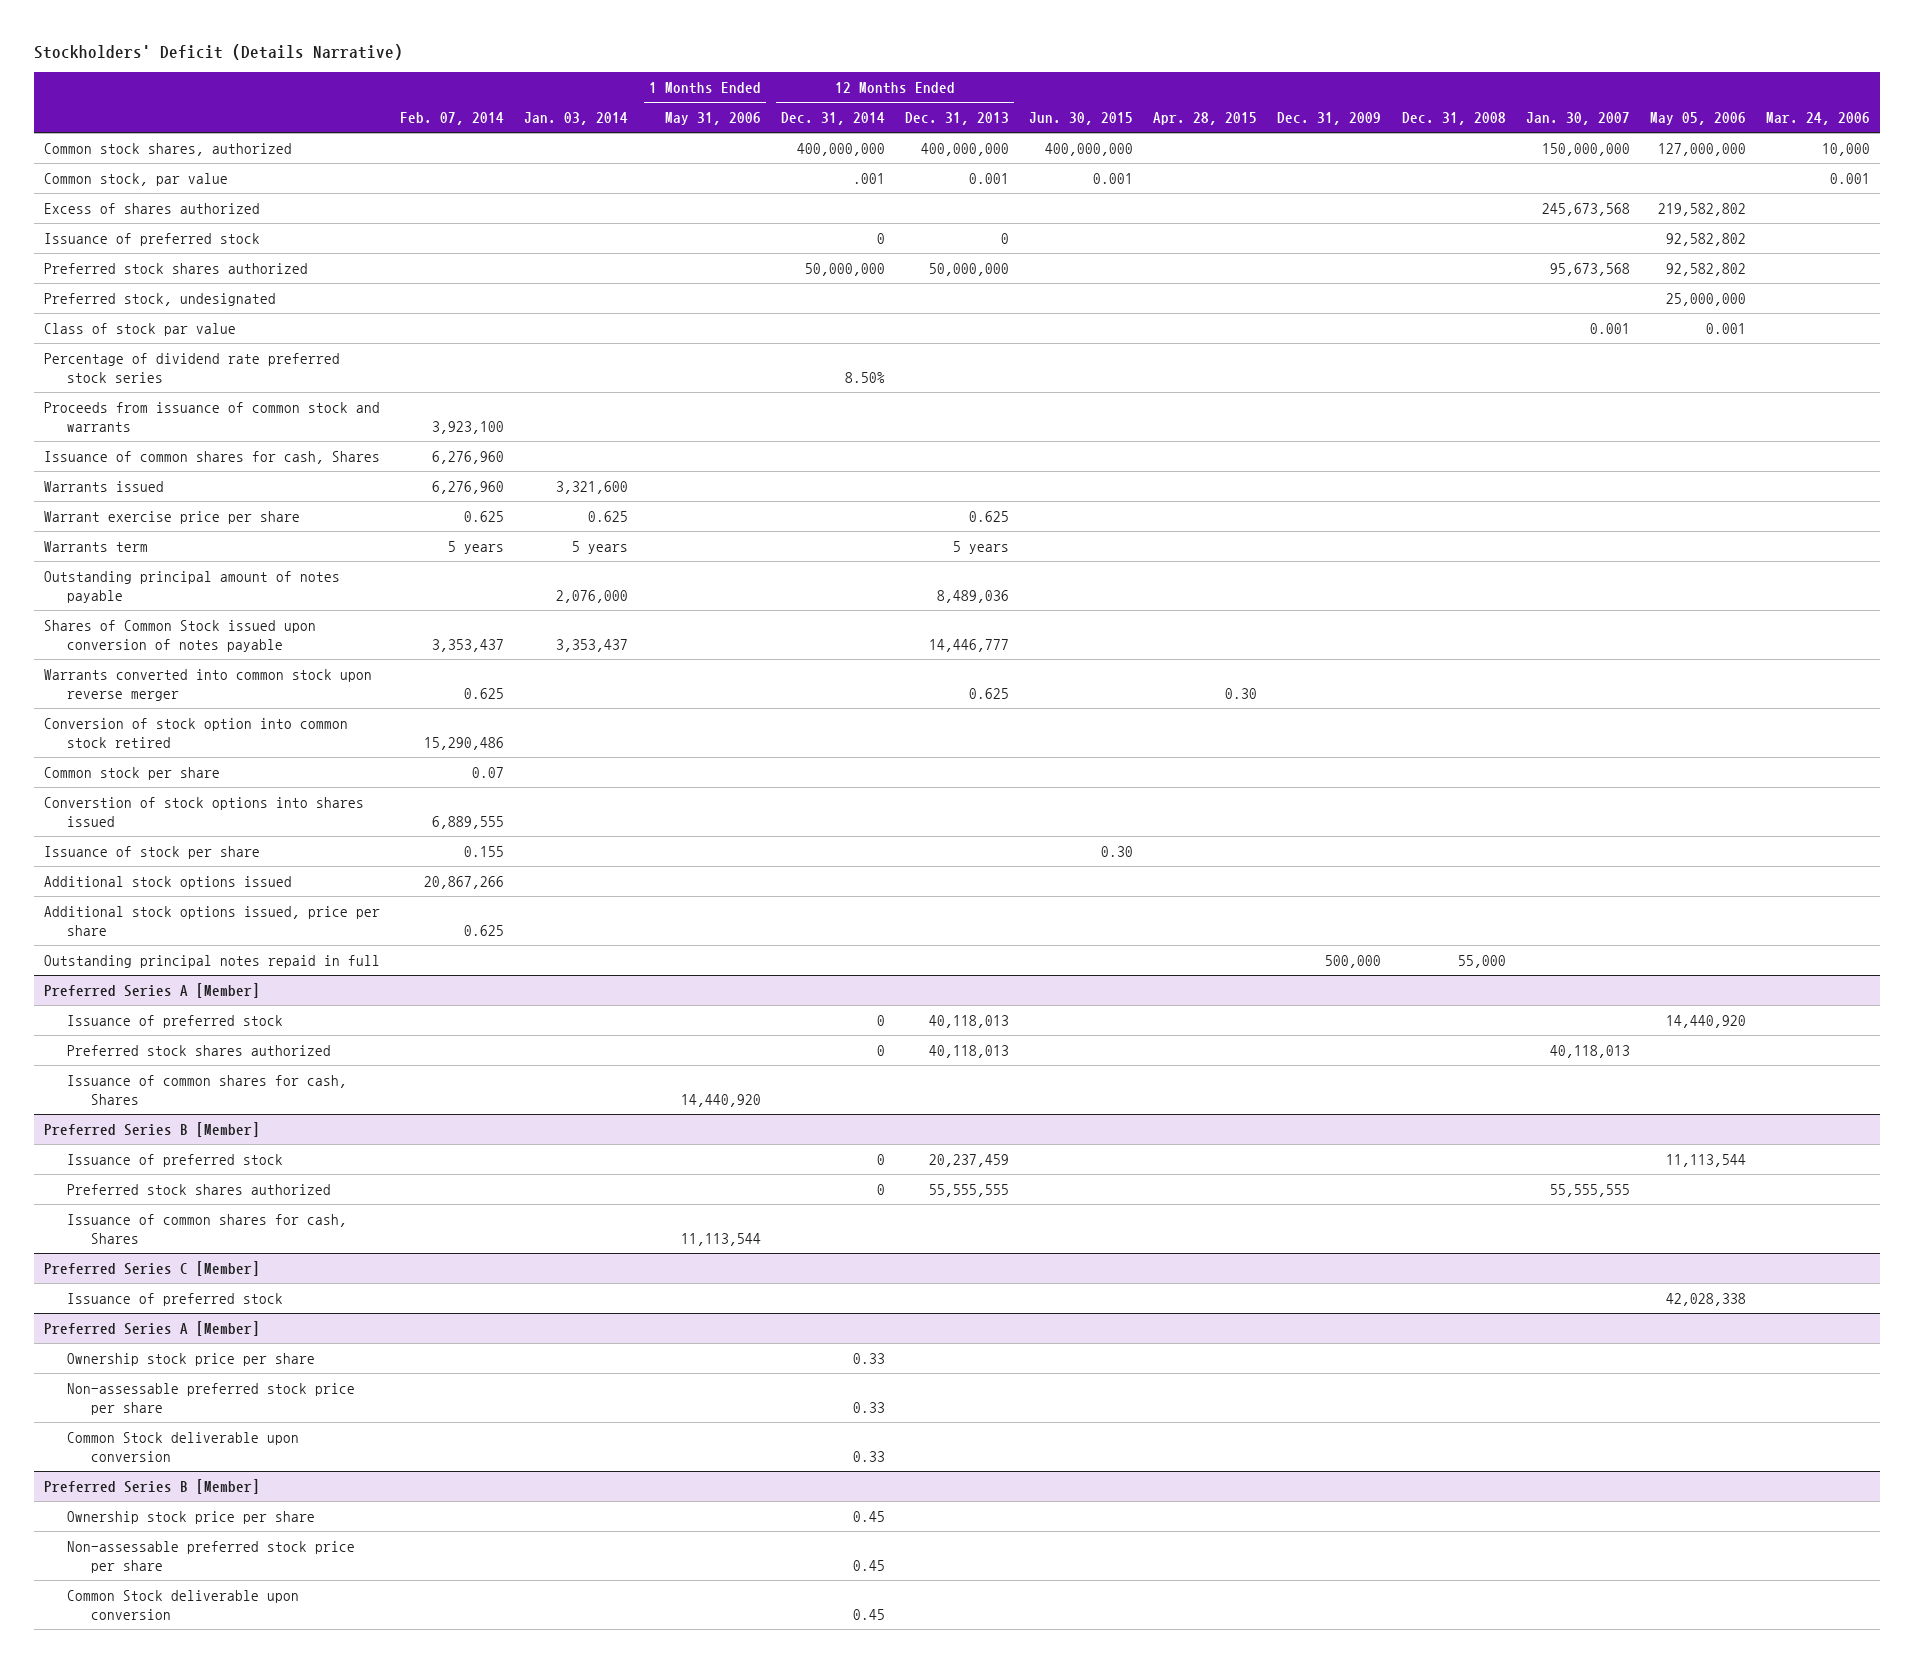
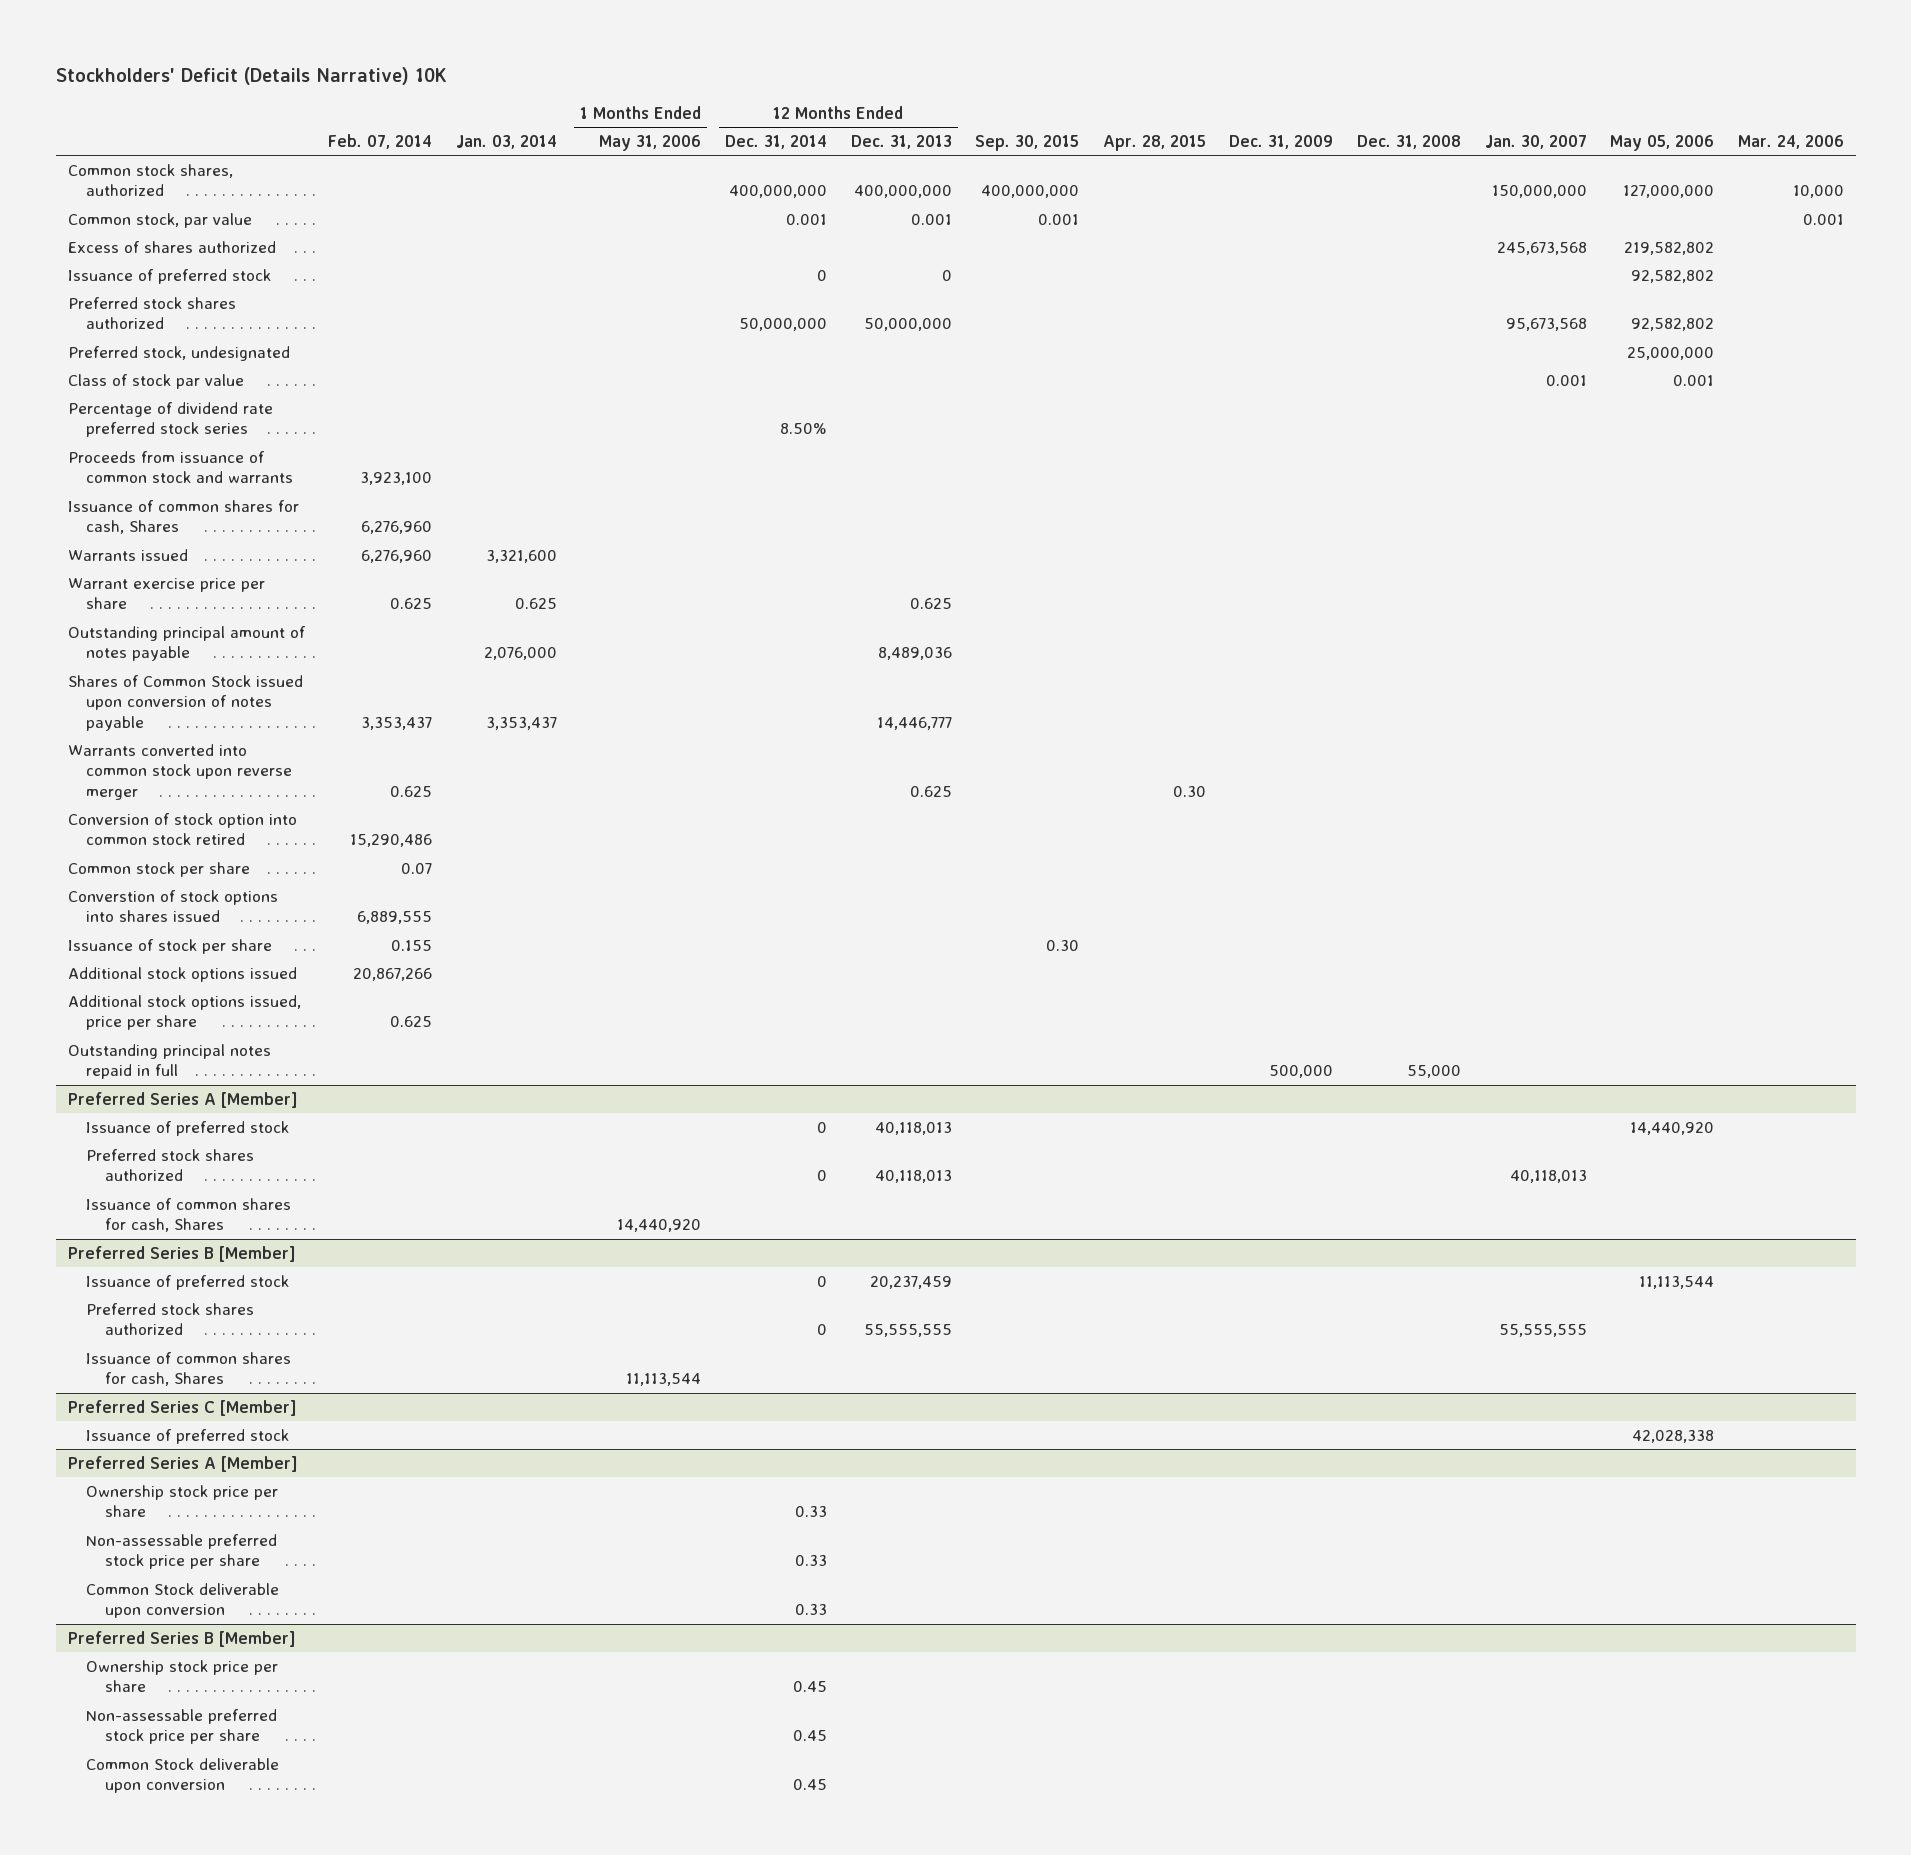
[33,43,403,60] Stockholders' Deficit (Details Narrative) -> [55,67,447,86] Stockholders' Deficit (Details Narrative) 10K
[1029,112,1134,126] Jun. 30, 2015 -> none
none -> [975,135,1080,152] Sep. 30, 2015
[852,172,885,184] .001 -> [785,213,827,225] 0.001
[44,540,149,552] Warrants term -> none

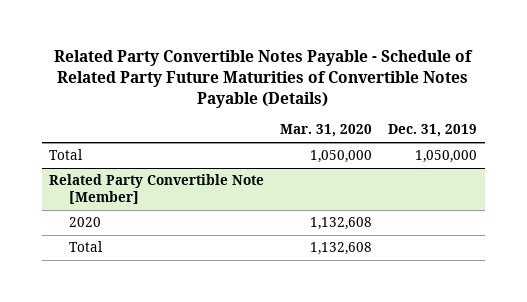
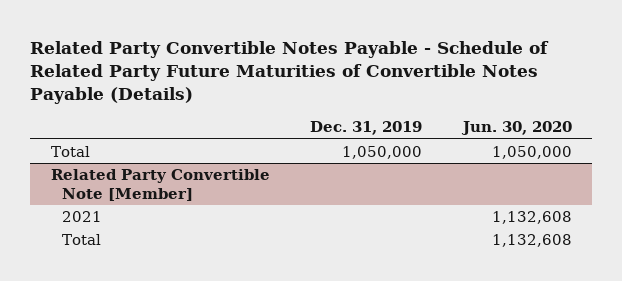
[280,124,373,138] Mar. 31, 2020 -> none
none -> [460,121,572,136] Jun. 30, 2020
[68,217,101,228] 2020 -> [62,211,103,223] 2021

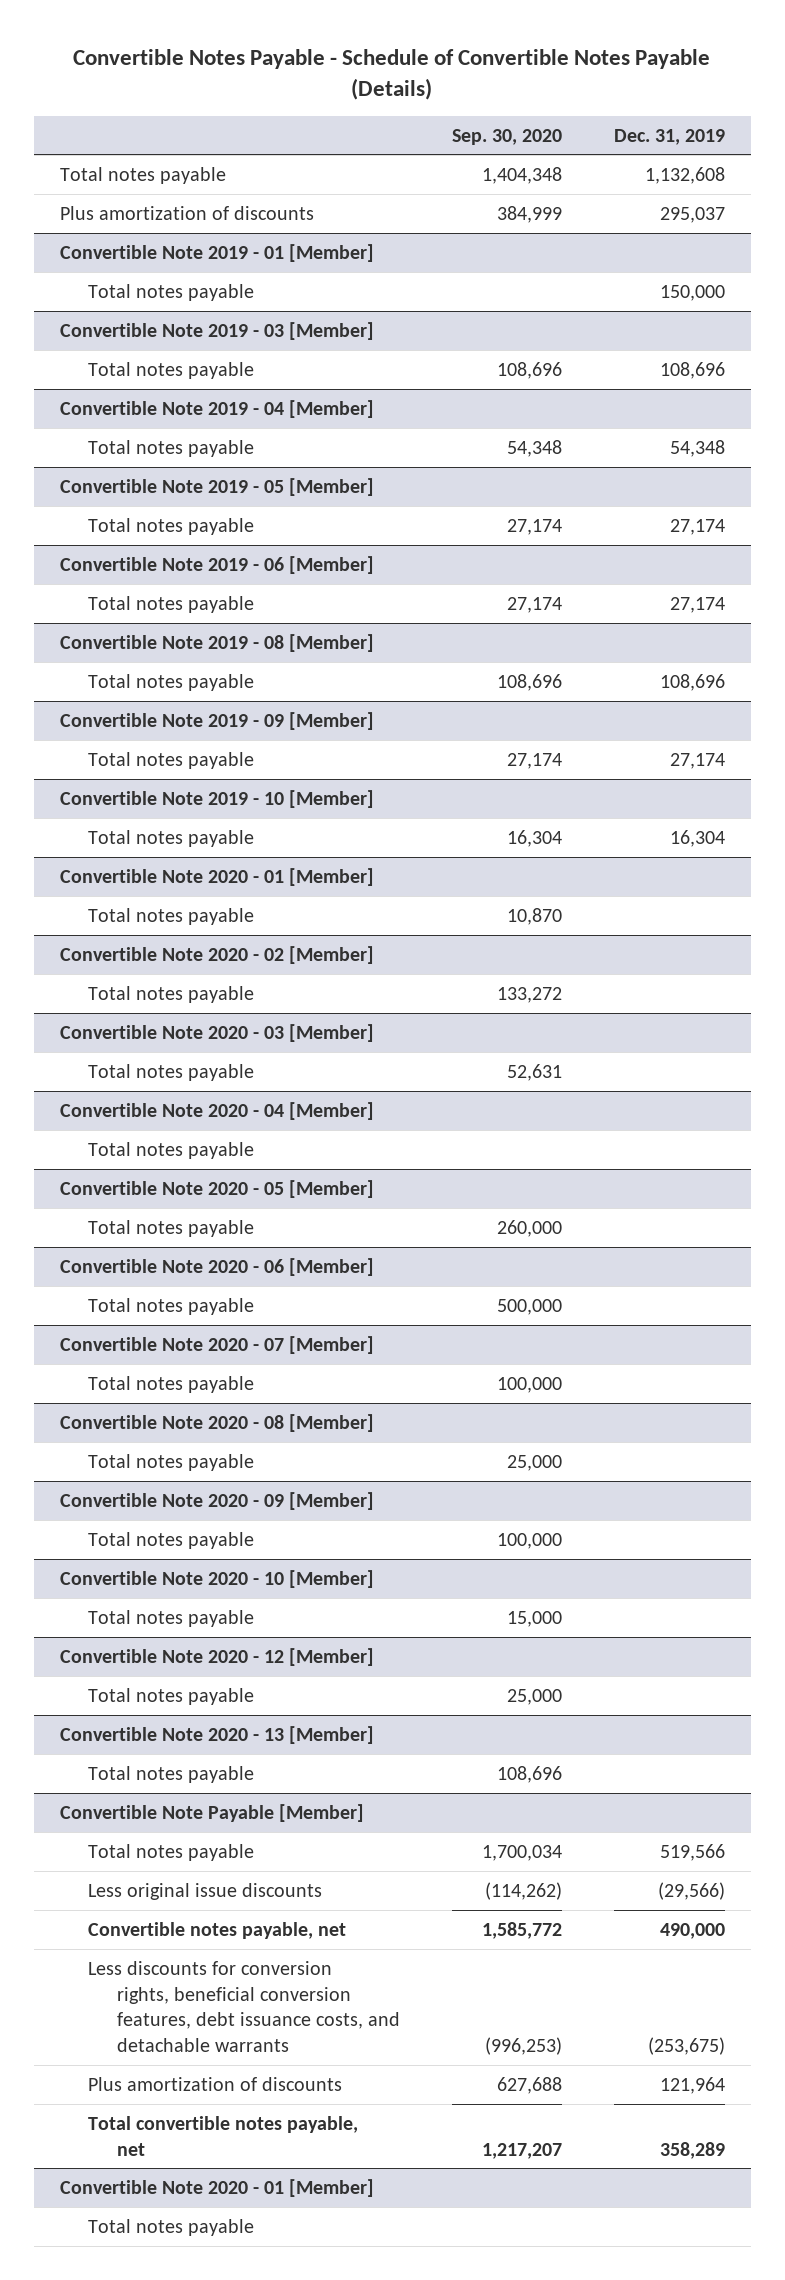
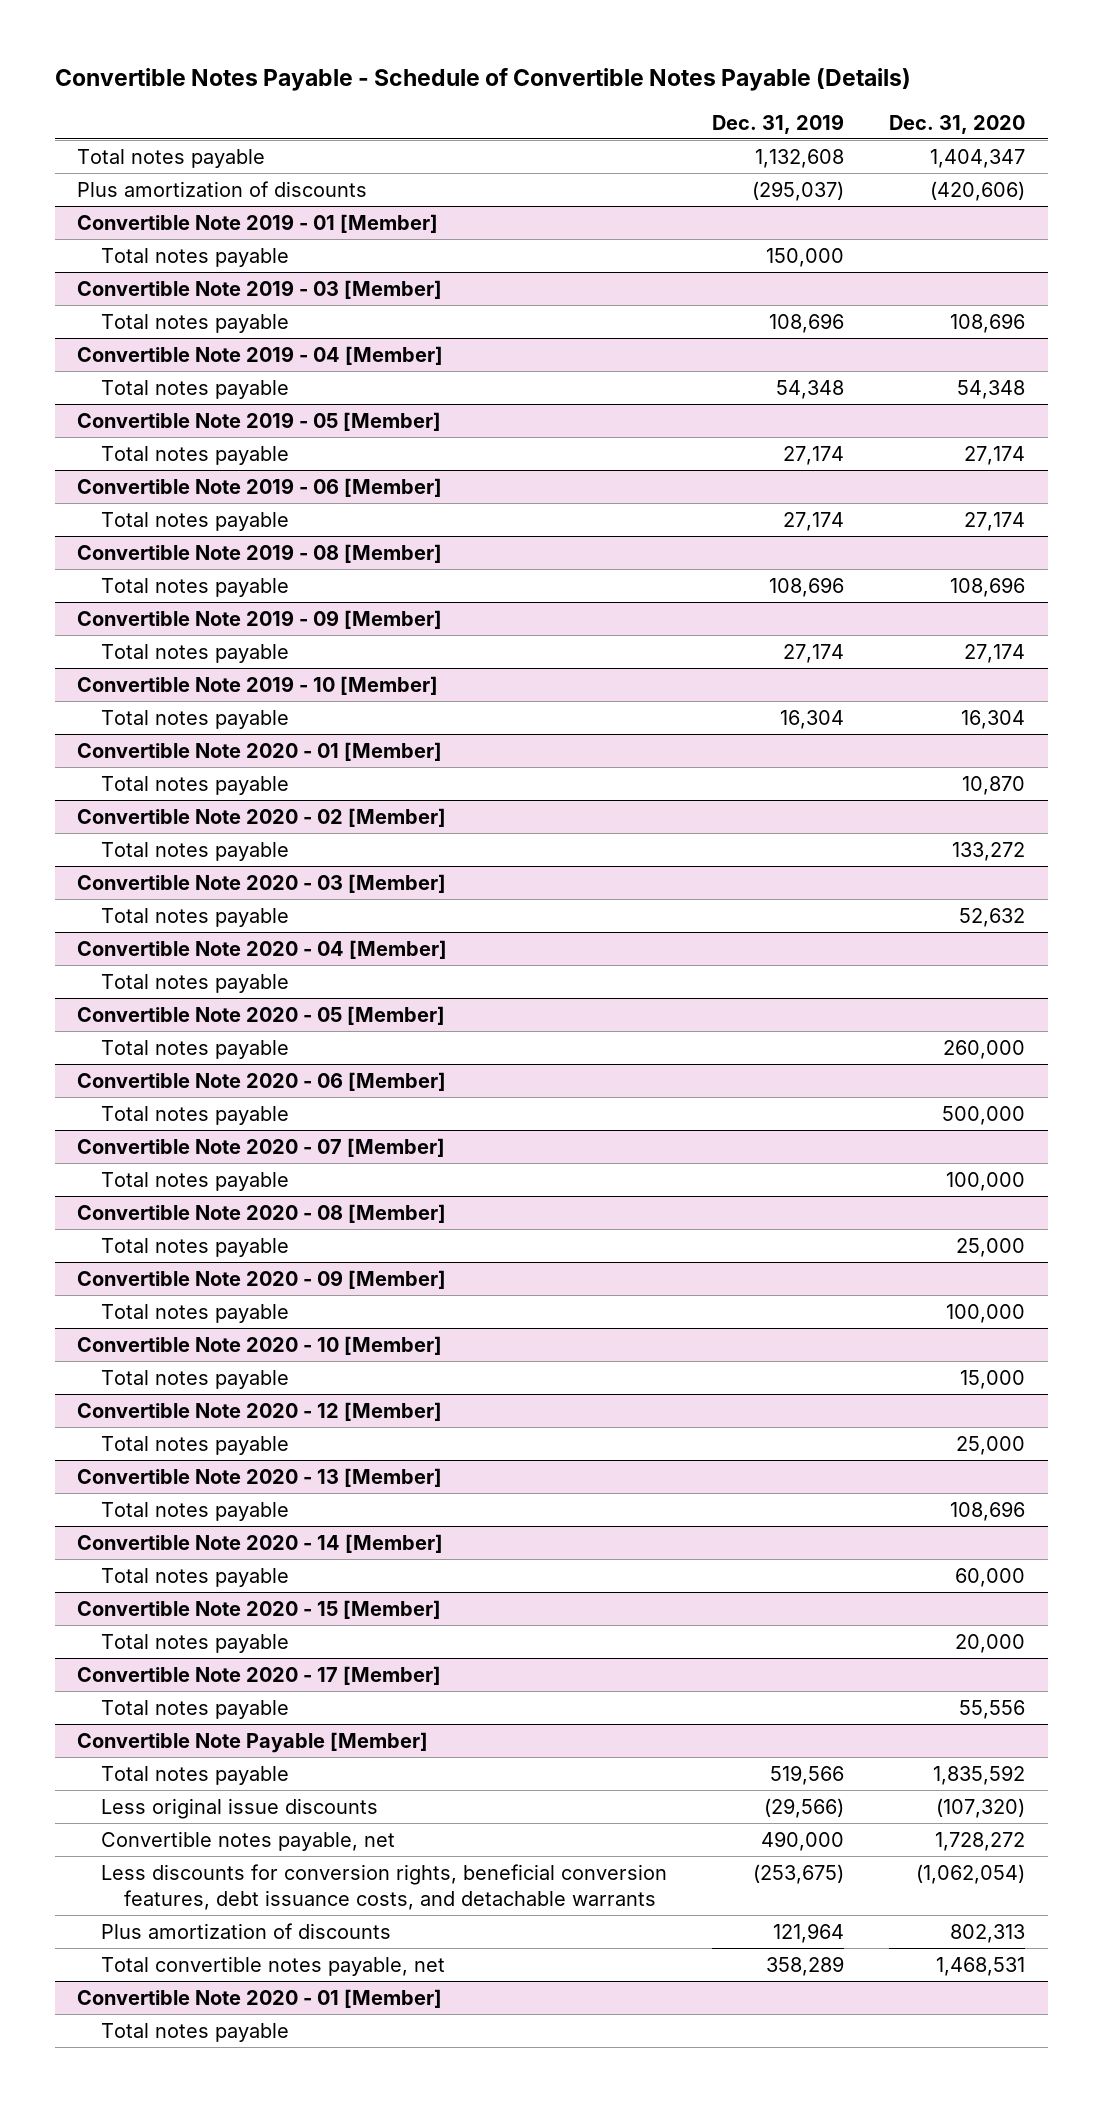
[451,128,562,145] Sep. 30, 2020 -> none
none -> [889,114,1026,134] Dec. 31, 2020
[660,206,726,223] 295,037 -> [751,180,844,201] (295,037)
none -> [77,1533,444,1553] Convertible Note 2020 - 14 [Member]
none -> [100,1567,289,1587] Total notes payable
none -> [77,1599,442,1619] Convertible Note 2020 - 15 [Member]
none -> [100,1633,289,1653] Total notes payable
none -> [77,1665,442,1685] Convertible Note 2020 - 17 [Member]
none -> [100,1699,289,1719] Total notes payable

